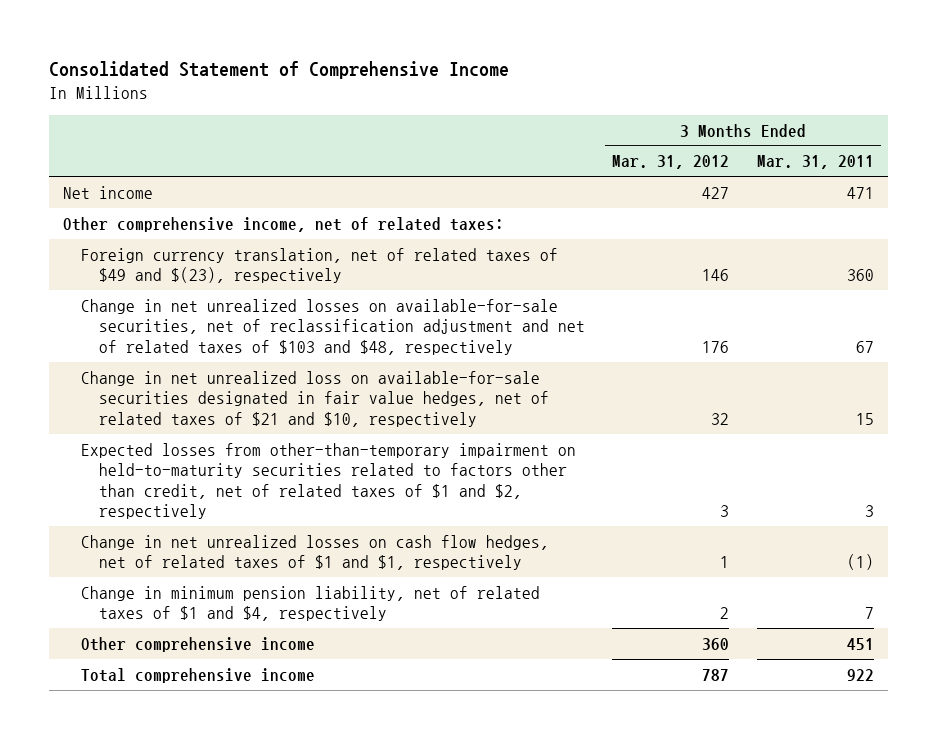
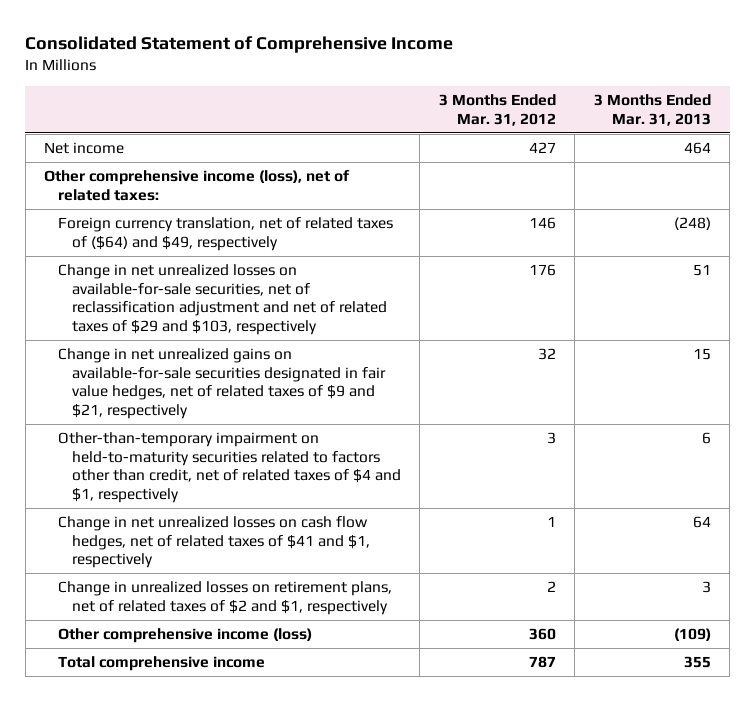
[757,155,875,170] Mar. 31, 2011 -> none
none -> [593,94,711,126] 3 Months Ended Mar. 31, 2013
[80,585,540,622] Change in minimum pension liability, net of related taxes of $1 and $4, respectively -> none
[62,216,504,232] Other comprehensive income, net of related taxes: -> [44,170,351,201] Other comprehensive income (loss), net of related taxes:
[80,247,558,284] Foreign currency translation, net of related taxes of $49 and $(23), respectively -> [57,217,393,251] Foreign currency translation, net of related taxes of ($64) and $49, respectively
[80,298,585,355] Change in net unrealized losses on available-for-sale securities, net of reclassification adjustment and net of related taxes of $103 and $48, respectively -> [57,264,387,335] Change in net unrealized losses on available-for-sale securities, net of reclassification adjustment and net of related taxes of $29 and $103, respectively
[80,370,549,427] Change in net unrealized loss on available-for-sale securities designated in fair value hedges, net of related taxes of $21 and $10, respectively -> [57,348,386,419] Change in net unrealized gains on available-for-sale securities designated in fair value hedges, net of related taxes of $9 and $21, respectively
[80,442,576,520] Expected losses from other-than-temporary impairment on held-to-maturity securities related to factors other than credit, net of related taxes of $1 and $2, respectively -> [57,432,401,503] Other-than-temporary impairment on held-to-maturity securities related to factors other than credit, net of related taxes of $4 and $1, respectively
[80,534,549,571] Change in net unrealized losses on cash flow hedges, net of related taxes of $1 and $1, respectively -> [57,516,370,569] Change in net unrealized losses on cash flow hedges, net of related taxes of $41 and $1, respectively
none -> [57,581,392,615] Change in unrealized losses on retirement plans, net of related taxes of $2 and $1, respectively
[80,636,315,652] Other comprehensive income -> [57,628,312,644] Other comprehensive income (loss)

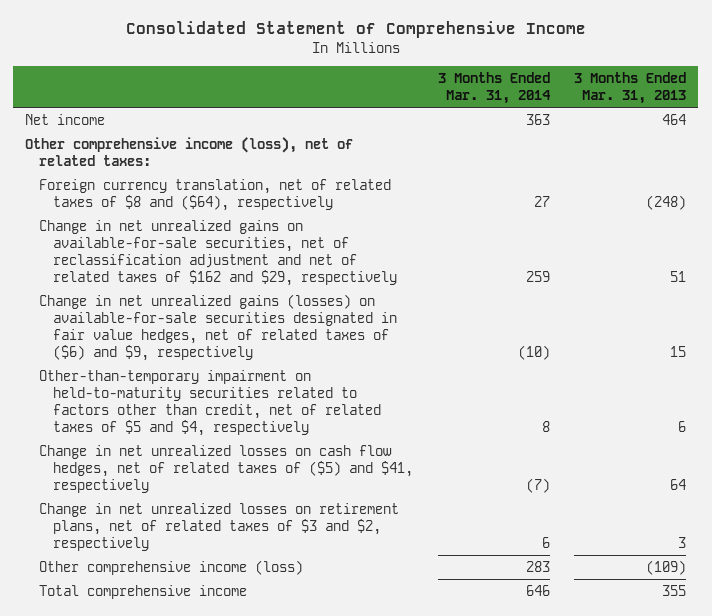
[438,94,556,126] 3 Months Ended Mar. 31, 2012 -> none
none -> [437,71,551,104] 3 Months Ended Mar. 31, 2014
[57,217,393,251] Foreign currency translation, net of related taxes of ($64) and $49, respectively -> [39,178,392,211] Foreign currency translation, net of related taxes of $8 and ($64), respectively
[57,264,387,335] Change in net unrealized losses on available-for-sale securities, net of reclassification adjustment and net of related taxes of $29 and $103, respectively -> [39,219,398,286] Change in net unrealized gains on available-for-sale securities, net of reclassification adjustment and net of related taxes of $162 and $29, respectively
[57,348,386,419] Change in net unrealized gains on available-for-sale securities designated in fair value hedges, net of related taxes of $9 and $21, respectively -> [39,293,398,361] Change in net unrealized gains (losses) on available-for-sale securities designated in fair value hedges, net of related taxes of ($6) and $9, respectively
[57,432,401,503] Other-than-temporary impairment on held-to-maturity securities related to factors other than credit, net of related taxes of $4 and $1, respectively -> [39,369,382,436] Other-than-temporary impairment on held-to-maturity securities related to factors other than credit, net of related taxes of $5 and $4, respectively
[57,516,370,569] Change in net unrealized losses on cash flow hedges, net of related taxes of $41 and $1, respectively -> [39,444,414,493] Change in net unrealized losses on cash flow hedges, net of related taxes of ($5) and $41, respectively
[57,581,392,615] Change in unrealized losses on retirement plans, net of related taxes of $2 and $1, respectively -> [39,502,400,551] Change in net unrealized losses on retirement plans, net of related taxes of $3 and $2, respectively

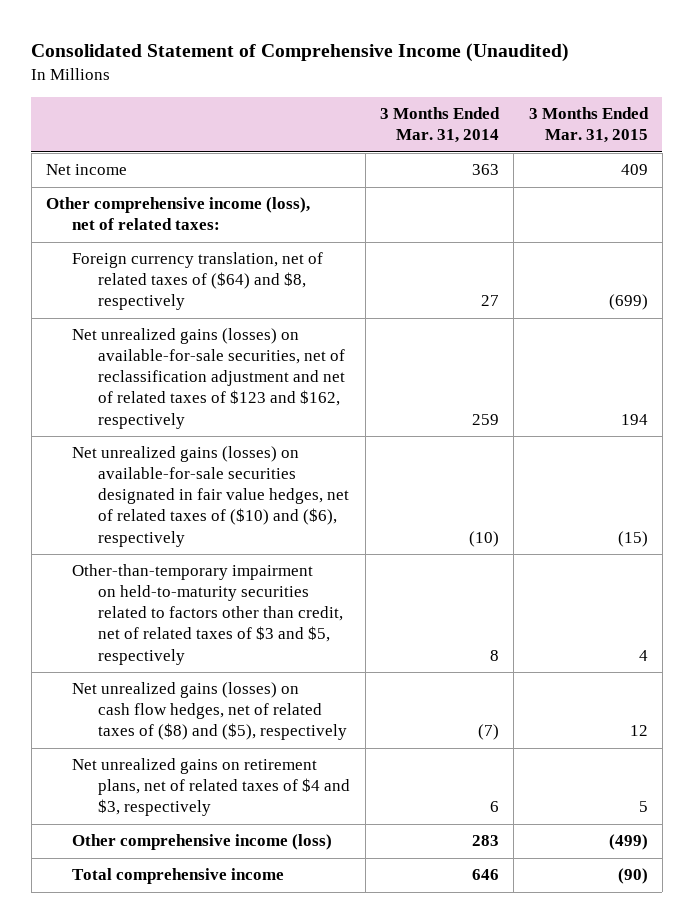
[125,21,586,39] Consolidated Statement of Comprehensive Income -> [31,43,570,63] Consolidated Statement of Comprehensive Income (Unaudited)
[574,71,687,104] 3 Months Ended Mar. 31, 2013 -> none
none -> [528,107,649,144] 3 Months Ended Mar. 31, 2015
[39,178,392,211] Foreign currency translation, net of related taxes of $8 and ($64), respectively -> [72,252,324,311] Foreign currency translation, net of related taxes of ($64) and $8, respectively
[39,219,398,286] Change in net unrealized gains on available-for-sale securities, net of reclassification adjustment and net of related taxes of $162 and $29, respectively -> [72,328,346,429] Net unrealized gains (losses) on available-for-sale securities, net of reclassification adjustment and net of related taxes of $123 and $162, respectively
[39,293,398,361] Change in net unrealized gains (losses) on available-for-sale securities designated in fair value hedges, net of related taxes of ($6) and $9, respectively -> [72,446,350,547] Net unrealized gains (losses) on available-for-sale securities designated in fair value hedges, net of related taxes of ($10) and ($6), respectively
[39,369,382,436] Other-than-temporary impairment on held-to-maturity securities related to factors other than credit, net of related taxes of $5 and $4, respectively -> [72,564,344,665] Other-than-temporary impairment on held-to-maturity securities related to factors other than credit, net of related taxes of $3 and $5, respectively
[39,444,414,493] Change in net unrealized losses on cash flow hedges, net of related taxes of ($5) and $41, respectively -> [72,682,348,741] Net unrealized gains (losses) on cash flow hedges, net of related taxes of ($8) and ($5), respectively
[39,502,400,551] Change in net unrealized losses on retirement plans, net of related taxes of $3 and $2, respectively -> [72,758,351,817] Net unrealized gains on retirement plans, net of related taxes of $4 and $3, respectively

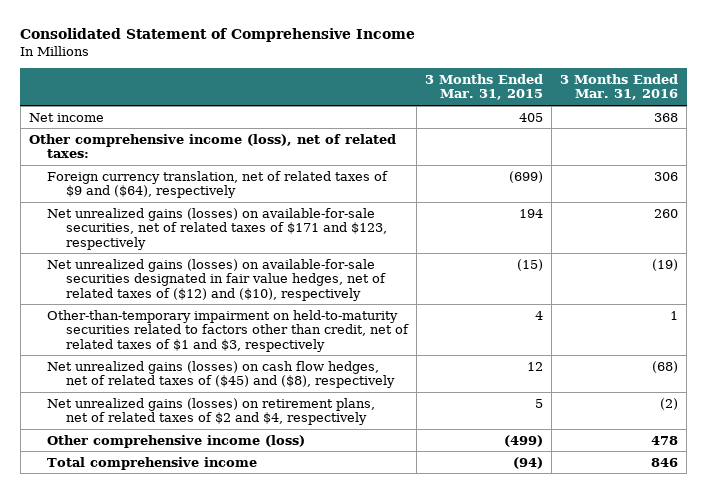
[31,43,570,63] Consolidated Statement of Comprehensive Income (Unaudited) -> [20,28,416,43] Consolidated Statement of Comprehensive Income
[380,107,501,144] 3 Months Ended Mar. 31, 2014 -> none
none -> [560,73,679,101] 3 Months Ended Mar. 31, 2016
[620,164,648,176] 409 -> [519,112,544,122] 405
[72,252,324,311] Foreign currency translation, net of related taxes of ($64) and $8, respectively -> [47,170,389,199] Foreign currency translation, net of related taxes of $9 and ($64), respectively
[72,328,346,429] Net unrealized gains (losses) on available-for-sale securities, net of reclassification adjustment and net of related taxes of $123 and $162, respectively -> [47,207,387,250] Net unrealized gains (losses) on available-for-sale securities, net of related taxes of $171 and $123, respectively
[72,446,350,547] Net unrealized gains (losses) on available-for-sale securities designated in fair value hedges, net of related taxes of ($10) and ($6), respectively -> [47,258,386,301] Net unrealized gains (losses) on available-for-sale securities designated in fair value hedges, net of related taxes of ($12) and ($10), respectively
[72,564,344,665] Other-than-temporary impairment on held-to-maturity securities related to factors other than credit, net of related taxes of $3 and $5, respectively -> [47,309,409,352] Other-than-temporary impairment on held-to-maturity securities related to factors other than credit, net of related taxes of $1 and $3, respectively
[72,682,348,741] Net unrealized gains (losses) on cash flow hedges, net of related taxes of ($8) and ($5), respectively -> [47,360,395,389] Net unrealized gains (losses) on cash flow hedges, net of related taxes of ($45) and ($8), respectively
[72,758,351,817] Net unrealized gains on retirement plans, net of related taxes of $4 and $3, respectively -> [47,397,376,426] Net unrealized gains (losses) on retirement plans, net of related taxes of $2 and $4, respectively
[617,868,648,885] (90) -> [513,456,544,469] (94)

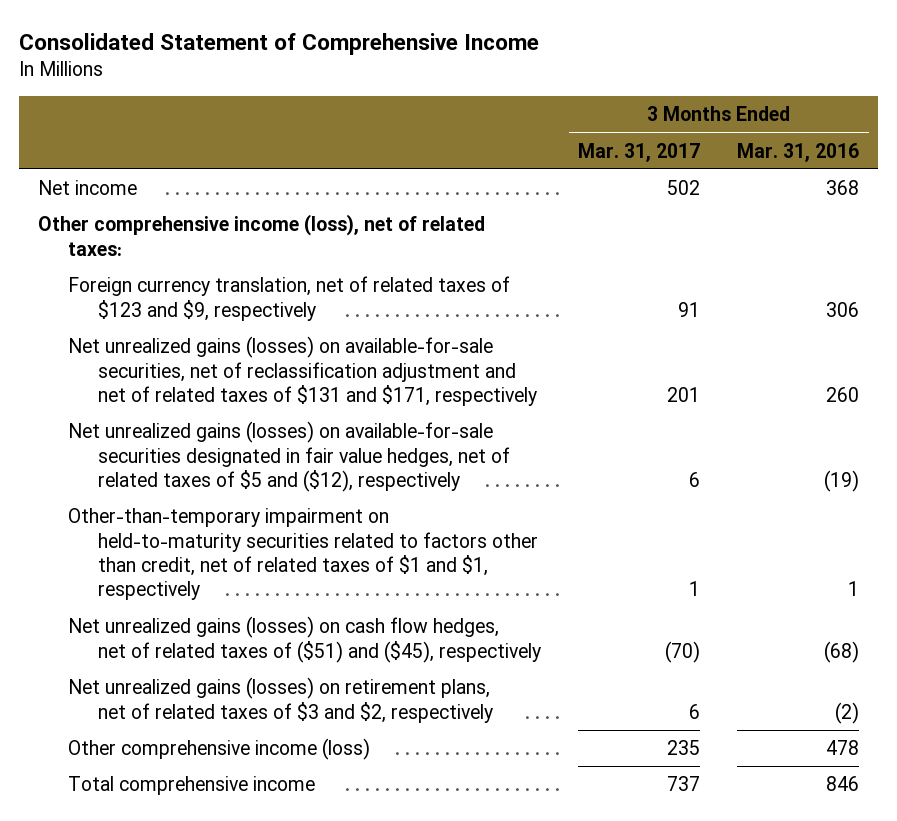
[425,73,544,101] 3 Months Ended Mar. 31, 2015 -> none
none -> [578,142,701,162] Mar. 31, 2017
[47,170,389,199] Foreign currency translation, net of related taxes of $9 and ($64), respectively -> [67,276,510,321] Foreign currency translation, net of related taxes of $123 and $9, respectively
[47,207,387,250] Net unrealized gains (losses) on available-for-sale securities, net of related taxes of $171 and $123, respectively -> [67,336,538,406] Net unrealized gains (losses) on available-for-sale securities, net of reclassification adjustment and net of related taxes of $131 and $171, respectively
[47,258,386,301] Net unrealized gains (losses) on available-for-sale securities designated in fair value hedges, net of related taxes of ($12) and ($10), respectively -> [67,421,511,492] Net unrealized gains (losses) on available-for-sale securities designated in fair value hedges, net of related taxes of $5 and ($12), respectively
[47,309,409,352] Other-than-temporary impairment on held-to-maturity securities related to factors other than credit, net of related taxes of $1 and $3, respectively -> [67,508,539,601] Other-than-temporary impairment on held-to-maturity securities related to factors other than credit, net of related taxes of $1 and $1, respectively
[47,360,395,389] Net unrealized gains (losses) on cash flow hedges, net of related taxes of ($45) and ($8), respectively -> [67,616,542,663] Net unrealized gains (losses) on cash flow hedges, net of related taxes of ($51) and ($45), respectively
[47,397,376,426] Net unrealized gains (losses) on retirement plans, net of related taxes of $2 and $4, respectively -> [67,677,494,723] Net unrealized gains (losses) on retirement plans, net of related taxes of $3 and $2, respectively

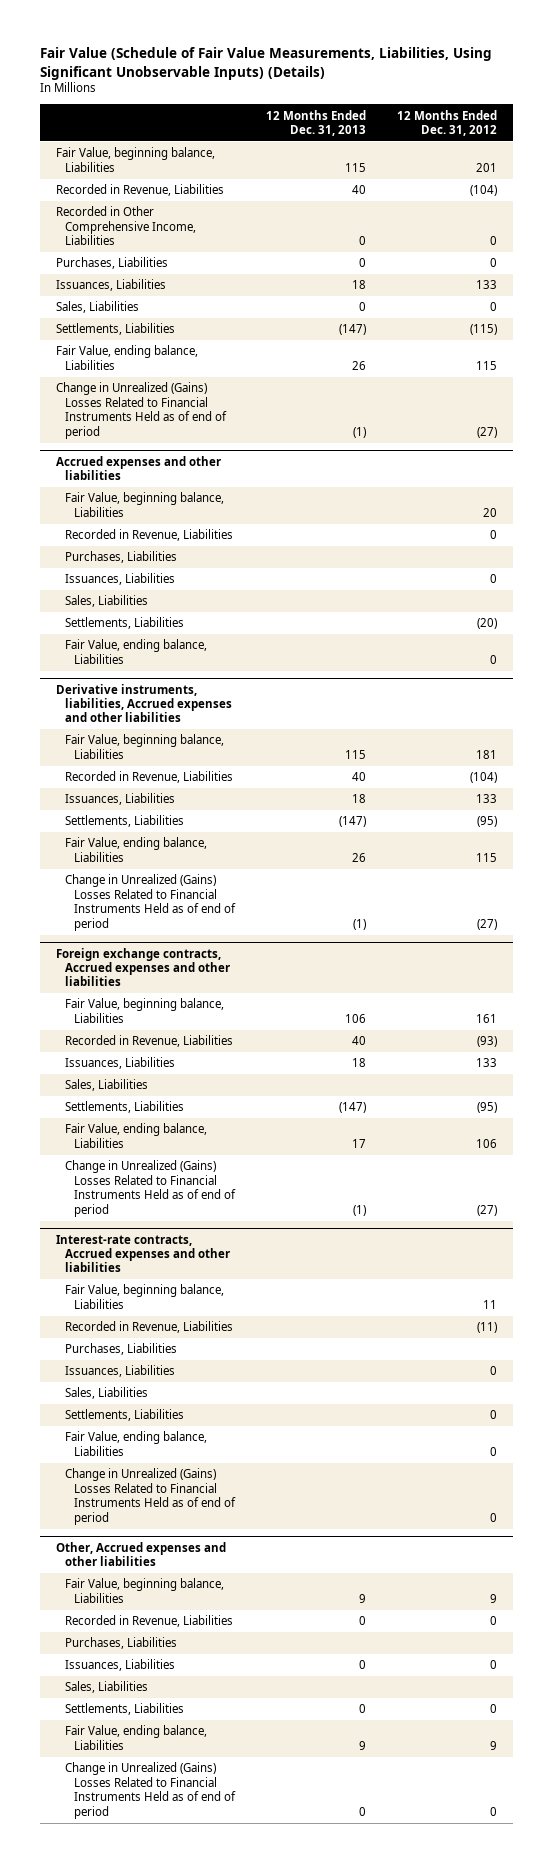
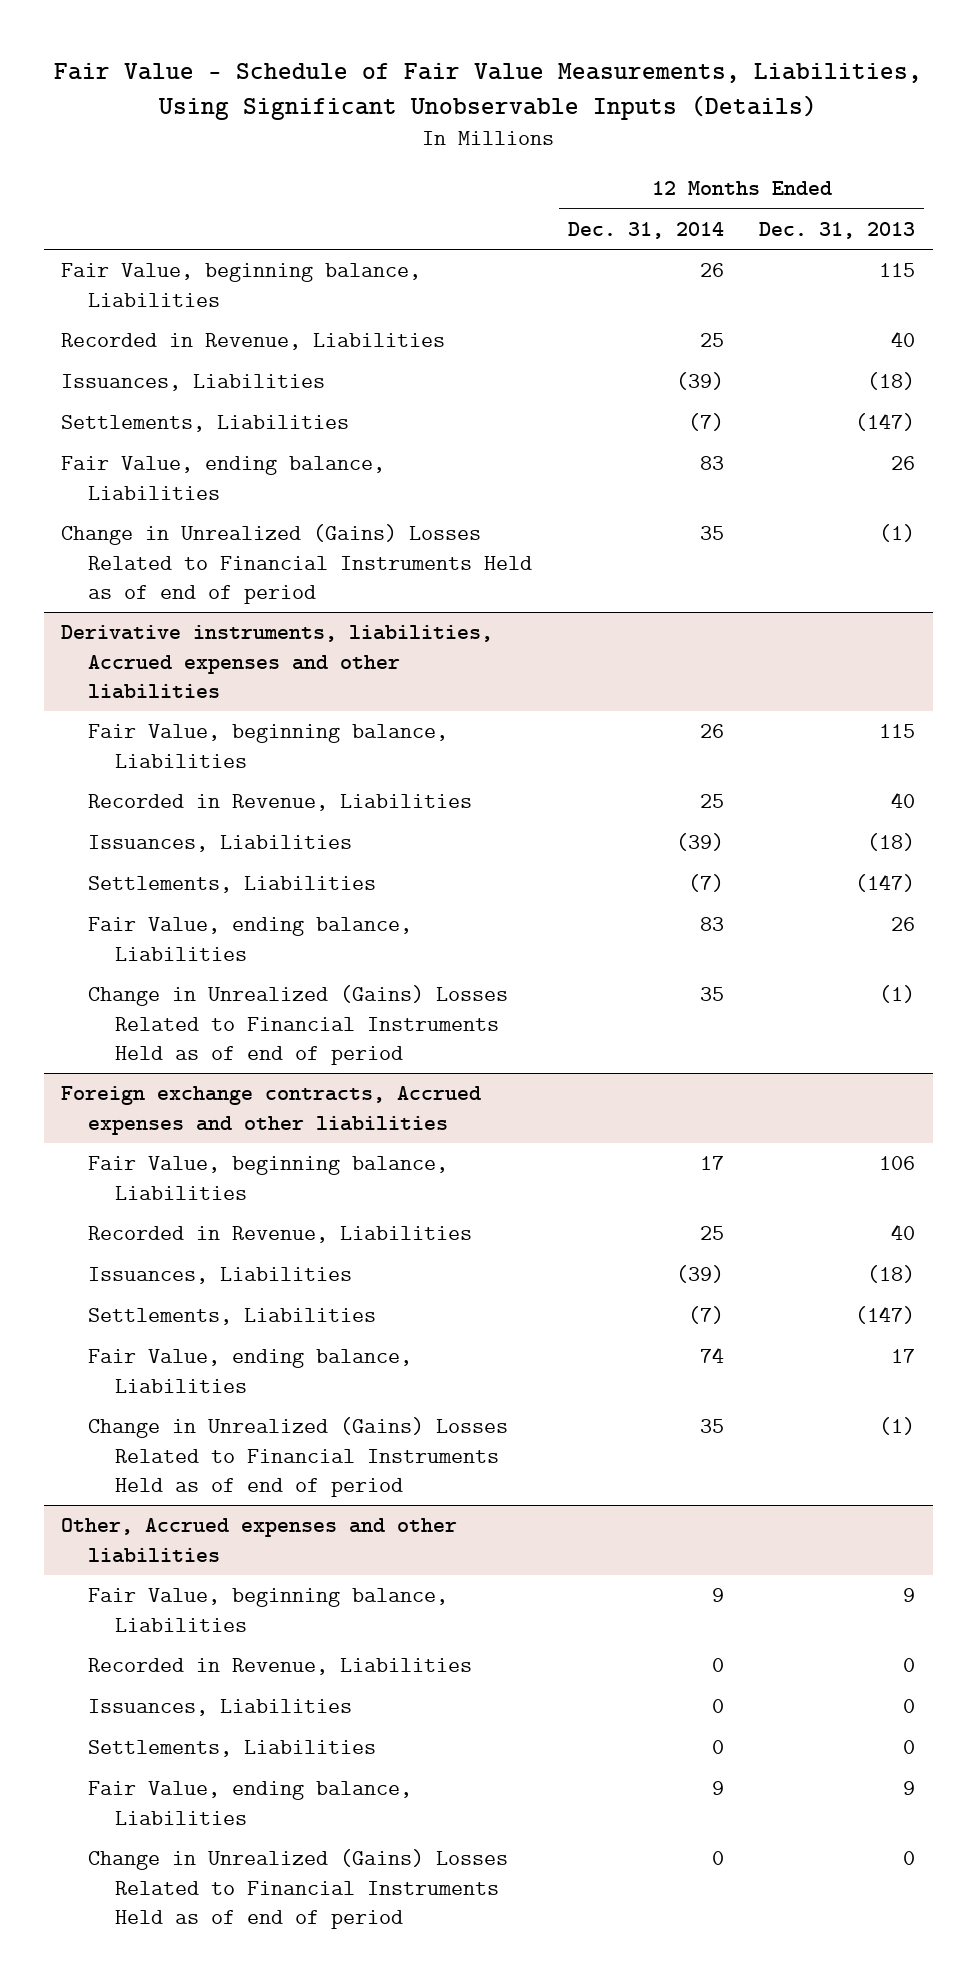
[40,47,493,80] Fair Value (Schedule of Fair Value Measurements, Liabilities, Using Significant Unobservable Inputs) (Details) -> [54,63,923,121] Fair Value - Schedule of Fair Value Measurements, Liabilities, Using Significant Unobservable Inputs (Details)
[397,109,498,136] 12 Months Ended Dec. 31, 2012 -> none
none -> [567,222,724,240] Dec. 31, 2014
[55,206,197,246] Recorded in Other Comprehensive Income, Liabilities -> none
[55,257,168,270] Purchases, Liabilities -> none
[55,301,139,314] Sales, Liabilities -> none
[352,280,367,290] 18 -> [867,372,916,391] (18)
[55,455,221,481] Accrued expenses and other liabilities -> none
[65,492,225,517] Fair Value, beginning balance, Liabilities -> none
[65,529,234,542] Recorded in Revenue, Liabilities -> none
[65,551,178,564] Purchases, Liabilities -> none
[65,573,176,586] Issuances, Liabilities -> none
[65,595,149,608] Sales, Liabilities -> none
[65,617,185,630] Settlements, Liabilities -> none
[65,639,208,664] Fair Value, ending balance, Liabilities -> none
[352,794,367,804] 18 -> [867,833,916,852] (18)
[65,1079,149,1092] Sales, Liabilities -> none
[352,1058,367,1068] 18 -> [867,1265,916,1284] (18)
[55,1234,231,1273] Interest-rate contracts, Accrued expenses and other liabilities -> none
[65,1284,225,1309] Fair Value, beginning balance, Liabilities -> none
[65,1321,234,1334] Recorded in Revenue, Liabilities -> none
[65,1343,178,1356] Purchases, Liabilities -> none
[65,1365,176,1378] Issuances, Liabilities -> none
[65,1387,149,1400] Sales, Liabilities -> none
[65,1409,185,1422] Settlements, Liabilities -> none
[65,1431,208,1456] Fair Value, ending balance, Liabilities -> none
[65,1468,237,1525] Change in Unrealized (Gains) Losses Related to Financial Instruments Held as of end of period -> none
[65,1637,178,1650] Purchases, Liabilities -> none
[65,1681,149,1694] Sales, Liabilities -> none

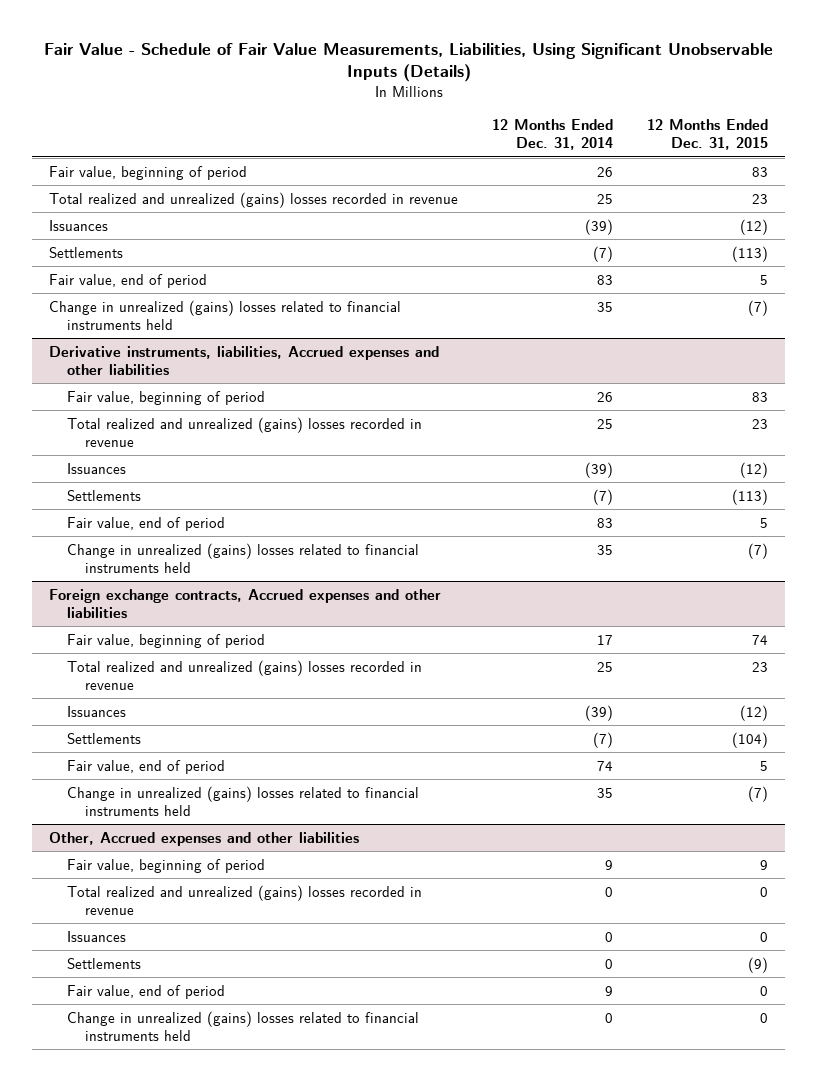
[759,222,916,240] Dec. 31, 2013 -> none
none -> [647,119,769,151] 12 Months Ended Dec. 31, 2015
[61,263,422,307] Fair Value, beginning balance, Liabilities -> [48,165,247,180] Fair value, beginning of period
[61,333,446,351] Recorded in Revenue, Liabilities -> [48,191,458,208] Total realized and unrealized (gains) losses recorded in revenue
[61,374,326,392] Issuances, Liabilities -> [48,219,108,231] Issuances
[61,415,350,433] Settlements, Liabilities -> [48,246,123,258] Settlements
[61,456,386,500] Fair Value, ending balance, Liabilities -> [48,273,207,288] Fair value, end of period
[61,524,533,604] Change in Unrealized (Gains) Losses Related to Financial Instruments Held as of end of period -> [48,299,401,330] Change in unrealized (gains) losses related to financial instruments held
[88,724,449,768] Fair Value, beginning balance, Liabilities -> [67,390,266,405] Fair value, beginning of period
[88,794,473,812] Recorded in Revenue, Liabilities -> [67,416,423,447] Total realized and unrealized (gains) losses recorded in revenue
[88,835,353,853] Issuances, Liabilities -> [67,462,127,474] Issuances
[88,876,377,894] Settlements, Liabilities -> [67,489,142,501] Settlements
[88,917,413,961] Fair Value, ending balance, Liabilities -> [67,516,226,531] Fair value, end of period
[88,985,509,1065] Change in Unrealized (Gains) Losses Related to Financial Instruments Held as of end of period -> [67,542,420,573] Change in unrealized (gains) losses related to financial instruments held
[88,1156,449,1200] Fair Value, beginning balance, Liabilities -> [67,633,266,648] Fair value, beginning of period
[88,1226,473,1244] Recorded in Revenue, Liabilities -> [67,659,423,690] Total realized and unrealized (gains) losses recorded in revenue
[88,1267,353,1285] Issuances, Liabilities -> [67,705,127,717] Issuances
[88,1308,377,1326] Settlements, Liabilities -> [67,732,142,744] Settlements
[88,1349,413,1393] Fair Value, ending balance, Liabilities -> [67,759,226,774] Fair value, end of period
[88,1417,509,1497] Change in Unrealized (Gains) Losses Related to Financial Instruments Held as of end of period -> [67,785,420,816] Change in unrealized (gains) losses related to financial instruments held
[88,1588,449,1632] Fair Value, beginning balance, Liabilities -> [67,858,266,873] Fair value, beginning of period
[88,1658,473,1676] Recorded in Revenue, Liabilities -> [67,884,423,915] Total realized and unrealized (gains) losses recorded in revenue
[88,1699,353,1717] Issuances, Liabilities -> [67,930,127,942] Issuances
[88,1740,377,1758] Settlements, Liabilities -> [67,957,142,969] Settlements
[88,1781,413,1825] Fair Value, ending balance, Liabilities -> [67,984,226,999] Fair value, end of period
[88,1849,509,1929] Change in Unrealized (Gains) Losses Related to Financial Instruments Held as of end of period -> [67,1010,420,1041] Change in unrealized (gains) losses related to financial instruments held

